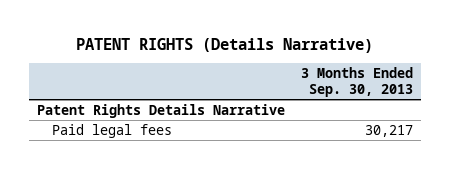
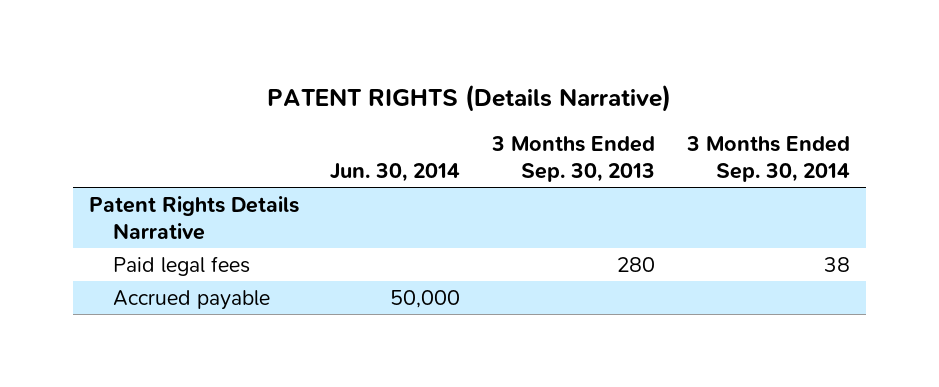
none -> [330,162,461,182] Jun. 30, 2014
none -> [686,135,851,182] 3 Months Ended Sep. 30, 2014
[365,125,414,138] 30,217 -> [617,256,656,272] 280
none -> [112,289,270,310] Accrued payable

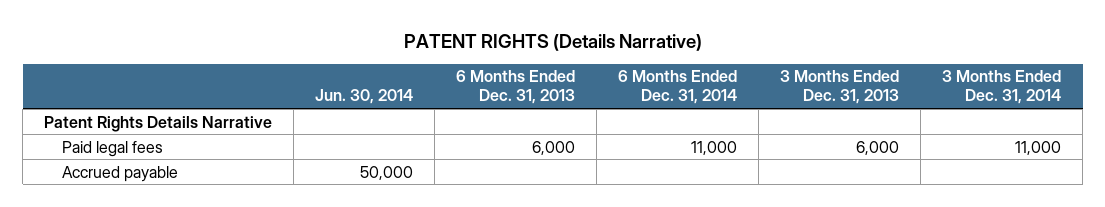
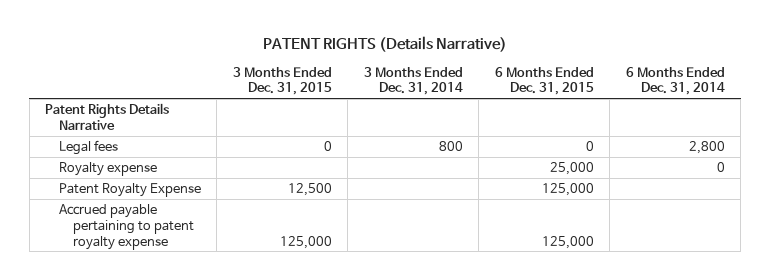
[315,89,414,105] Jun. 30, 2014 -> none
[456,70,576,105] 6 Months Ended Dec. 31, 2013 -> none
[780,70,900,105] 3 Months Ended Dec. 31, 2013 -> none
none -> [232,66,332,96] 3 Months Ended Dec. 31, 2015
none -> [494,66,594,96] 6 Months Ended Dec. 31, 2015
[62,140,164,157] Paid legal fees -> [58,139,118,155] Legal fees
[691,140,738,155] 11,000 -> [688,140,725,154] 2,800
[1015,140,1062,155] 11,000 -> [438,140,463,151] 800
none -> [58,161,157,176] Royalty expense
none -> [58,182,201,197] Patent Royalty Expense
[62,165,179,182] Accrued payable -> [58,203,194,250] Accrued payable pertaining to patent royalty expense

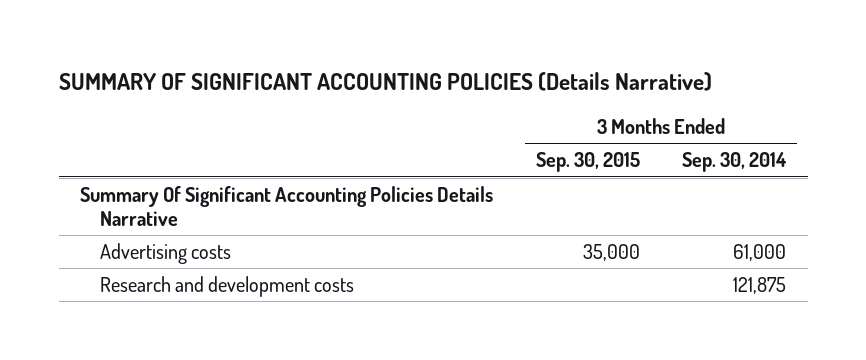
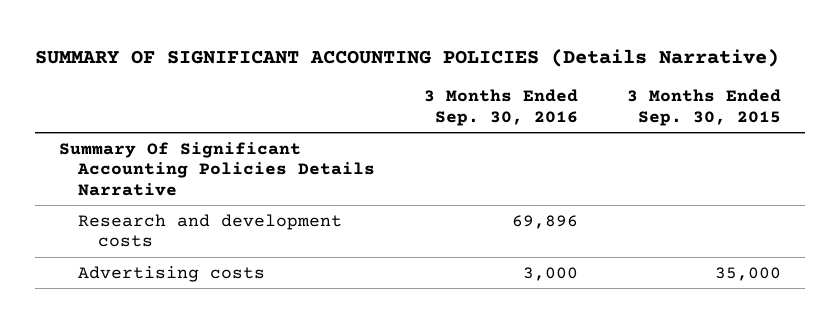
[682,152,788,173] Sep. 30, 2014 -> none
none -> [424,89,579,126] 3 Months Ended Sep. 30, 2016
[100,242,232,264] Advertising costs -> [78,265,266,282] Advertising costs

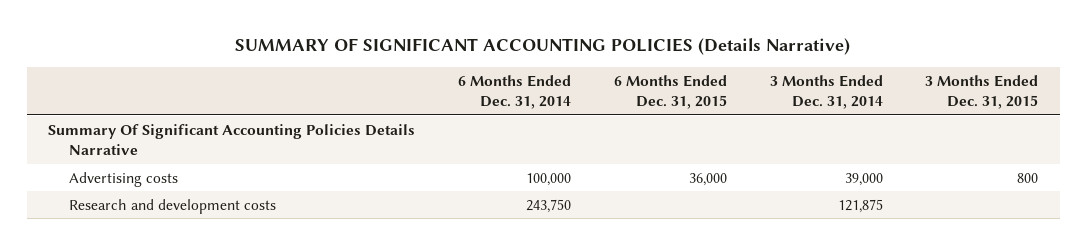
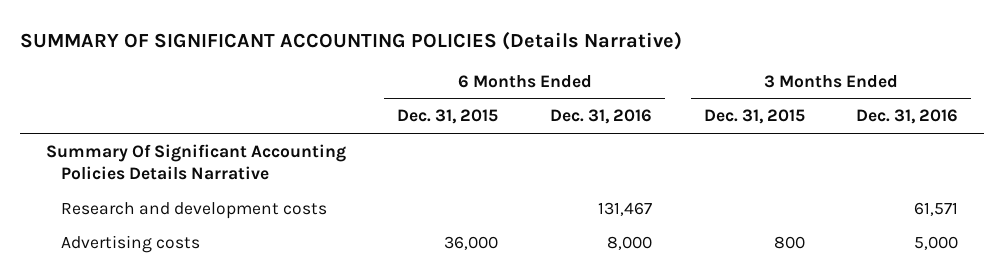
[458,74,572,109] 6 Months Ended Dec. 31, 2014 -> none
[769,74,883,109] 3 Months Ended Dec. 31, 2014 -> none
none -> [549,109,652,125] Dec. 31, 2016
none -> [856,109,959,125] Dec. 31, 2016
[69,171,179,187] Advertising costs -> [60,234,200,253] Advertising costs

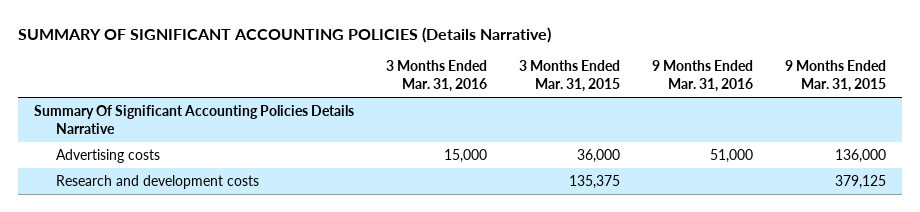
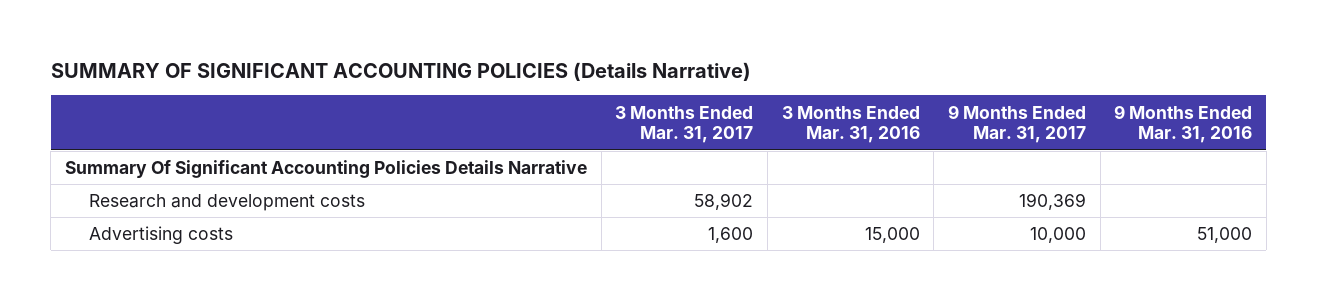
[519,60,621,93] 3 Months Ended Mar. 31, 2015 -> none
[784,60,886,93] 9 Months Ended Mar. 31, 2015 -> none
none -> [615,105,754,144] 3 Months Ended Mar. 31, 2017
none -> [947,104,1086,144] 9 Months Ended Mar. 31, 2017
[55,149,160,164] Advertising costs -> [89,226,234,245] Advertising costs

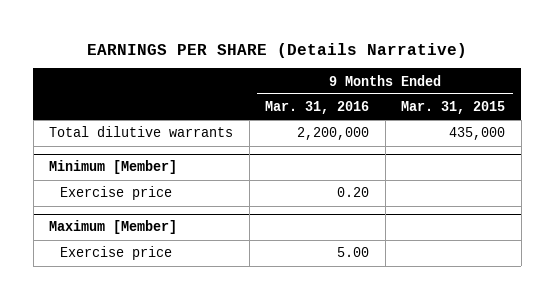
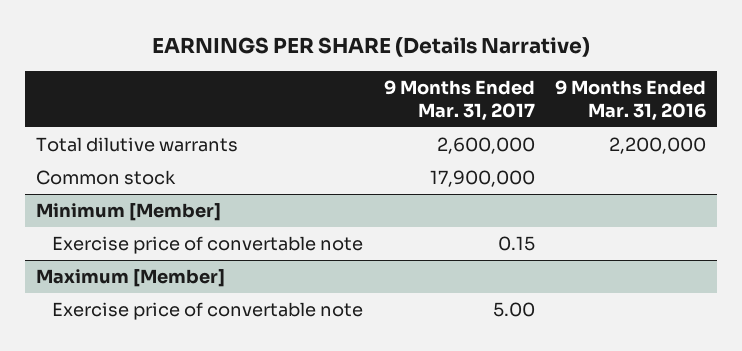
[401,101,506,115] Mar. 31, 2015 -> none
none -> [383,79,535,121] 9 Months Ended Mar. 31, 2017
none -> [35,170,176,186] Common stock
[59,186,172,201] Exercise price -> none
none -> [51,236,363,255] Exercise price of convertable note
[59,246,172,261] Exercise price -> none
none -> [51,302,363,321] Exercise price of convertable note

